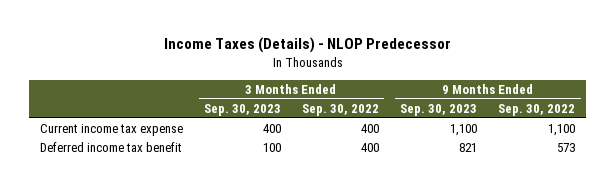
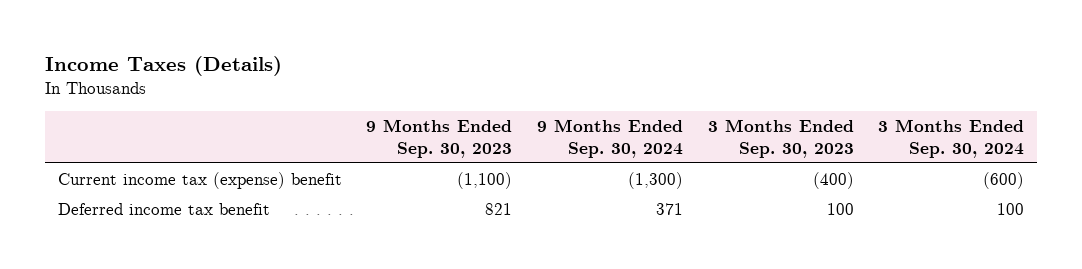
[163,37,451,54] Income Taxes (Details) - NLOP Predecessor -> [45,56,283,77] Income Taxes (Details)
[302,103,380,116] Sep. 30, 2022 -> none
[498,103,576,116] Sep. 30, 2022 -> none
none -> [536,118,683,158] 9 Months Ended Sep. 30, 2024
none -> [878,118,1025,158] 3 Months Ended Sep. 30, 2024
[39,124,183,137] Current income tax expense -> [57,171,342,189] Current income tax (expense) benefit
[262,124,281,134] 400 -> [812,171,854,189] (400)
[450,124,478,137] 1,100 -> [457,171,513,189] (1,100)

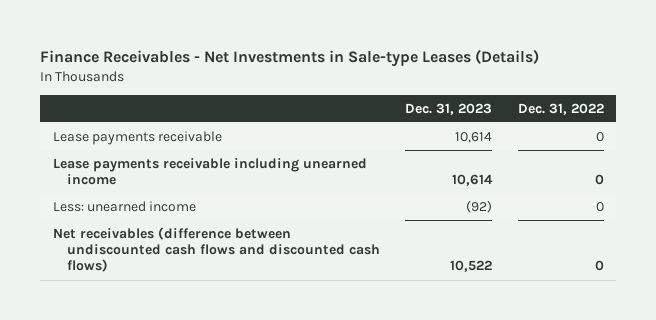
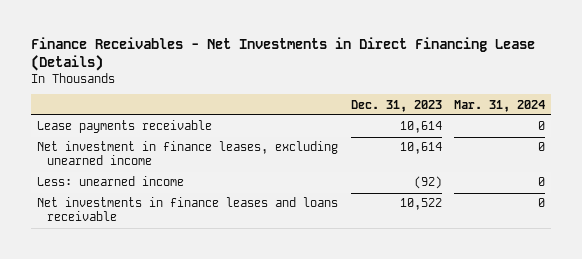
[40,48,540,67] Finance Receivables - Net Investments in Sale-type Leases (Details) -> [30,36,535,71] Finance Receivables - Net Investments in Direct Financing Lease (Details)
[517,102,604,115] Dec. 31, 2022 -> none
none -> [454,99,546,112] Mar. 31, 2024
[52,157,367,186] Lease payments receivable including unearned income -> [36,141,338,166] Net investment in finance leases, excluding unearned income
[52,226,381,273] Net receivables (difference between undiscounted cash flows and discounted cash flows) -> [36,197,338,222] Net investments in finance leases and loans receivable

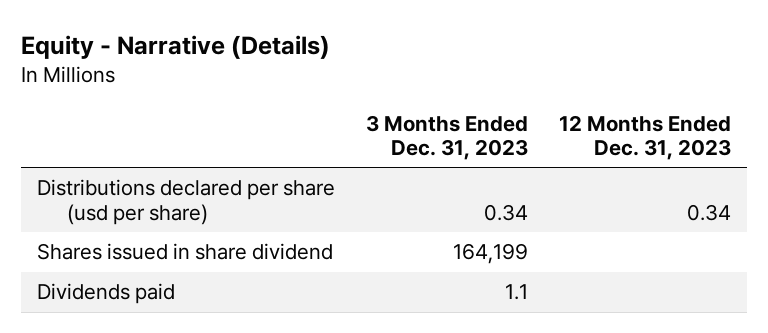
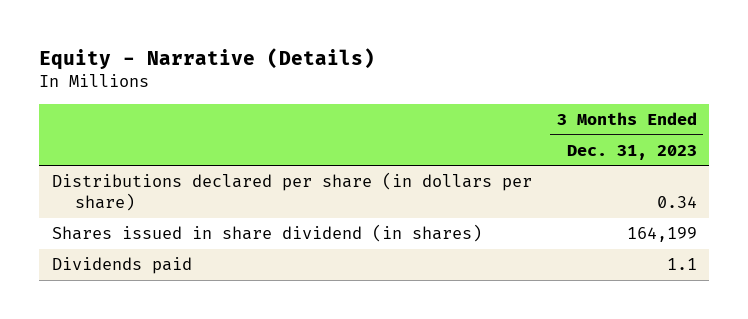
[559,114,732,160] 12 Months Ended Dec. 31, 2023 -> none
[36,179,335,225] Distributions declared per share (usd per share) -> [51,172,532,212] Distributions declared per share (in dollars per share)
[36,243,333,261] Shares issued in share dividend -> [51,224,482,243] Shares issued in share dividend (in shares)

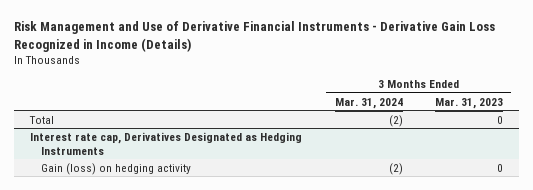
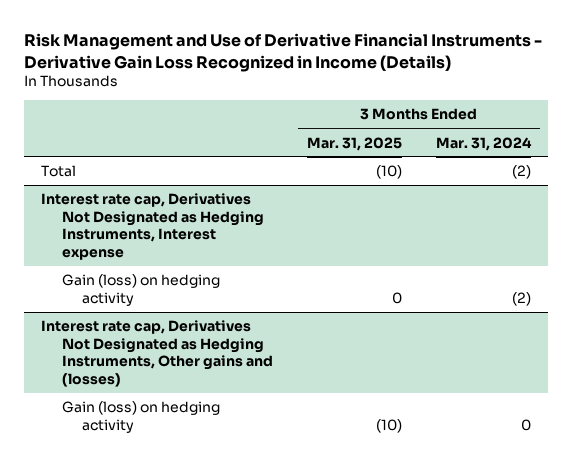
[435,97,504,109] Mar. 31, 2023 -> none
none -> [306,136,402,151] Mar. 31, 2025
[30,131,303,155] Interest rate cap, Derivatives Designated as Hedging Instruments -> [41,193,264,261] Interest rate cap, Derivatives Not Designated as Hedging Instruments, Interest expense
none -> [41,320,273,388] Interest rate cap, Derivatives Not Designated as Hedging Instruments, Other gains and (losses)
none -> [61,401,220,433] Gain (loss) on hedging activity

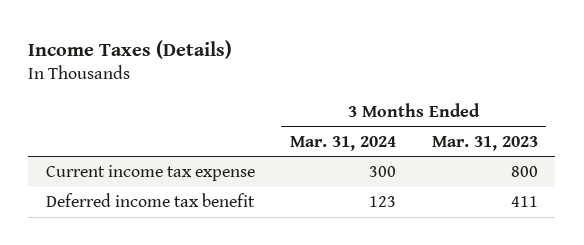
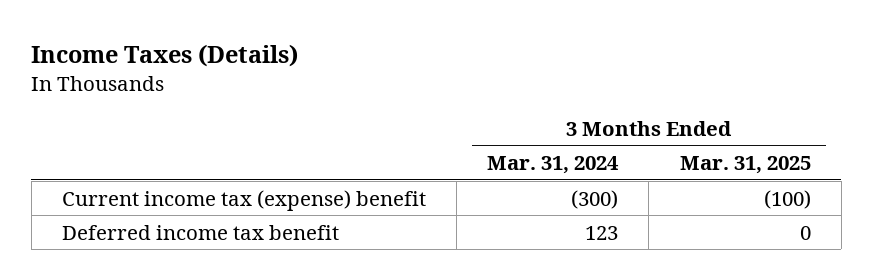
[431,135,538,151] Mar. 31, 2023 -> none
none -> [679,155,811,174] Mar. 31, 2025
[45,165,255,182] Current income tax expense -> [61,189,426,211] Current income tax (expense) benefit
[369,166,397,178] 300 -> [571,189,619,209] (300)

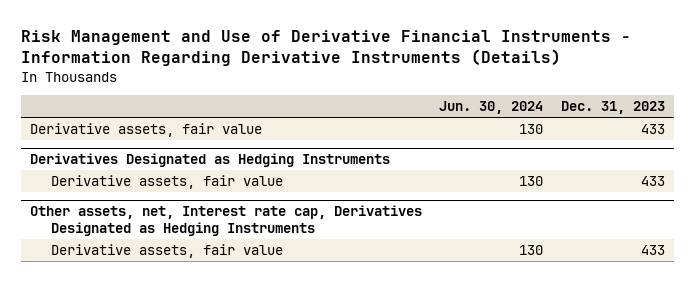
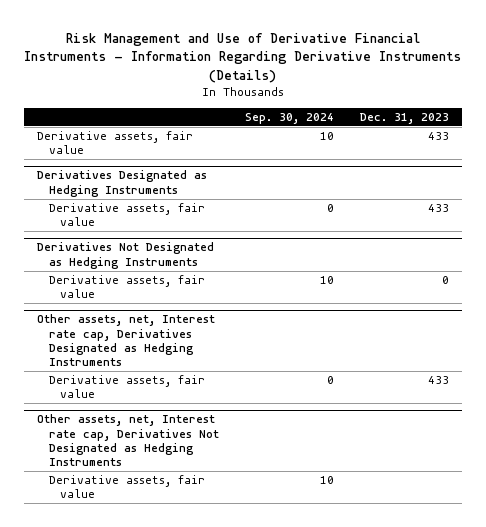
[439,101,544,115] Jun. 30, 2024 -> none
none -> [244,112,334,124] Sep. 30, 2024
none -> [37,242,215,269] Derivatives Not Designated as Hedging Instruments
none -> [48,275,205,299] Derivative assets, fair value
none -> [37,414,219,467] Other assets, net, Interest rate cap, Derivatives Not Designated as Hedging Instruments
none -> [48,475,205,499] Derivative assets, fair value

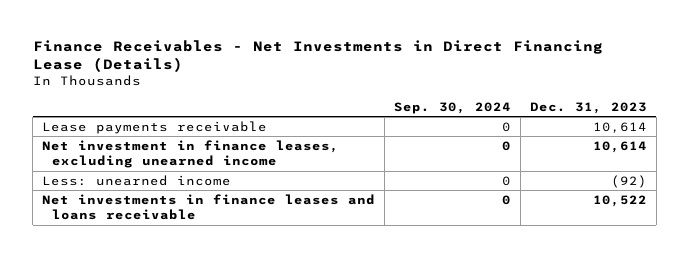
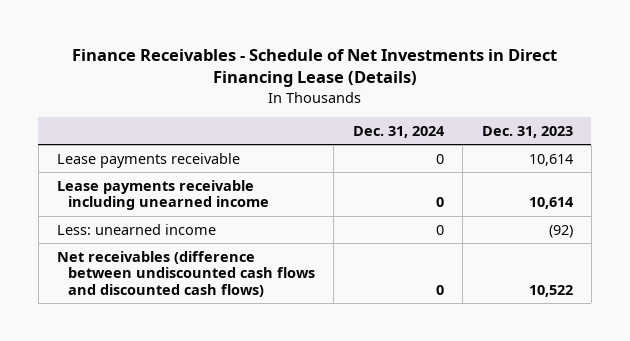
[32,39,603,73] Finance Receivables - Net Investments in Direct Financing Lease (Details) -> [71,48,557,88] Finance Receivables - Schedule of Net Investments in Direct Financing Lease (Details)
[393,101,511,114] Sep. 30, 2024 -> none
none -> [352,125,445,138] Dec. 31, 2024
[42,139,340,169] Net investment in finance leases, excluding unearned income -> [57,179,270,211] Lease payments receivable including unearned income
[42,193,376,221] Net investments in finance leases and loans receivable -> [57,250,316,298] Net receivables (difference between undiscounted cash flows and discounted cash flows)

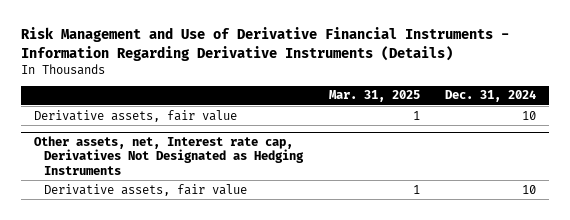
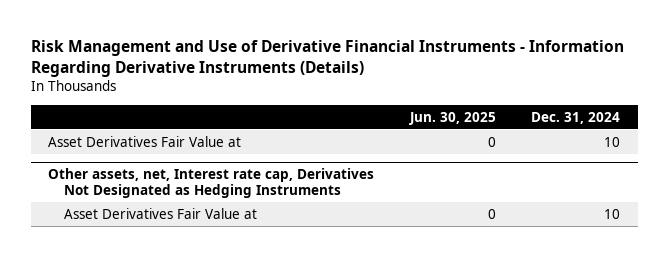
[328,90,420,103] Mar. 31, 2025 -> none
none -> [408,111,496,125] Jun. 30, 2025
[33,109,237,122] Derivative assets, fair value -> [48,135,242,147] Asset Derivatives Fair Value at
[44,183,248,196] Derivative assets, fair value -> [64,207,258,219] Asset Derivatives Fair Value at

